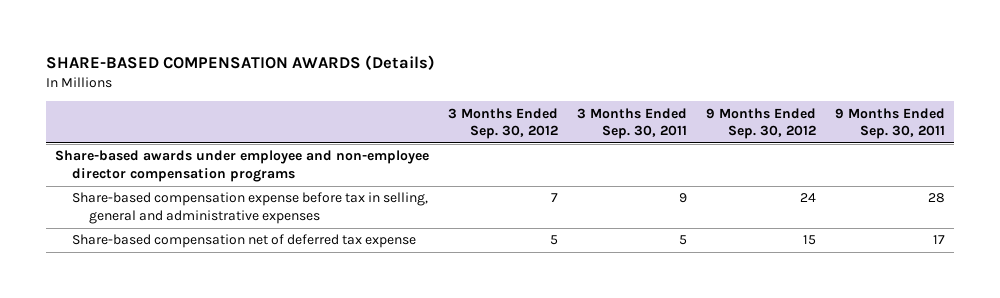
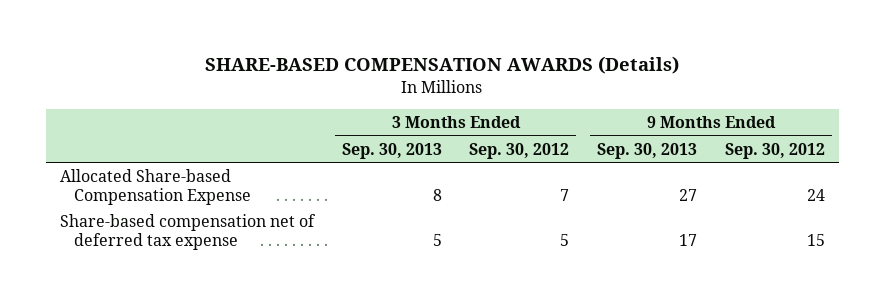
[577,107,688,140] 3 Months Ended Sep. 30, 2011 -> none
[834,107,945,140] 9 Months Ended Sep. 30, 2011 -> none
none -> [341,142,442,159] Sep. 30, 2013
none -> [597,142,698,159] Sep. 30, 2013
[55,150,430,183] Share-based awards under employee and non-employee director compensation programs -> none
[72,192,429,225] Share-based compensation expense before tax in selling, general and administrative expenses -> [60,169,251,205] Allocated Share-based Compensation Expense

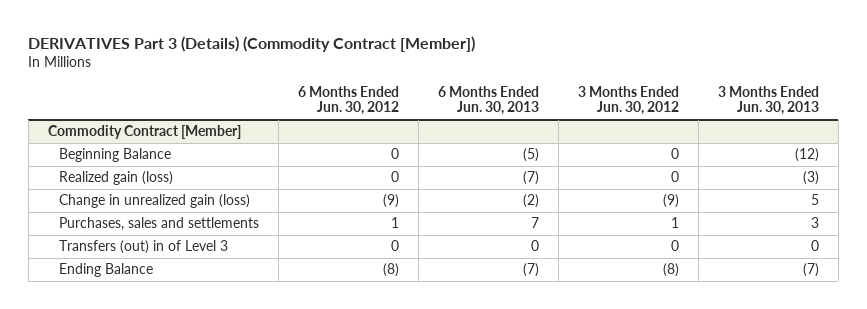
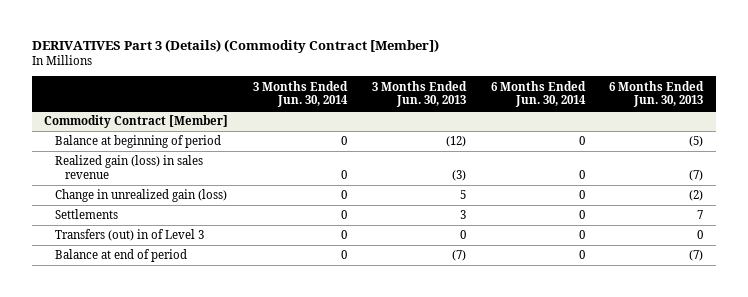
[298,85,400,116] 6 Months Ended Jun. 30, 2012 -> none
[577,85,679,116] 3 Months Ended Jun. 30, 2012 -> none
none -> [253,80,349,108] 3 Months Ended Jun. 30, 2014
none -> [490,80,586,108] 6 Months Ended Jun. 30, 2014
[59,148,172,163] Beginning Balance -> [54,135,221,149] Balance at beginning of period
[59,171,174,186] Realized gain (loss) -> [54,155,203,179] Realized gain (loss) in sales revenue
[59,217,260,232] Purchases, sales and settlements -> [54,209,118,220] Settlements
[59,263,154,278] Ending Balance -> [54,249,187,263] Balance at end of period

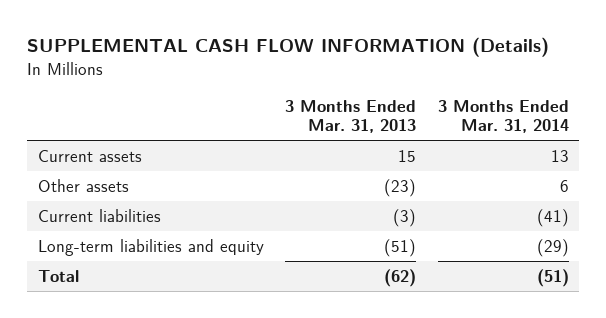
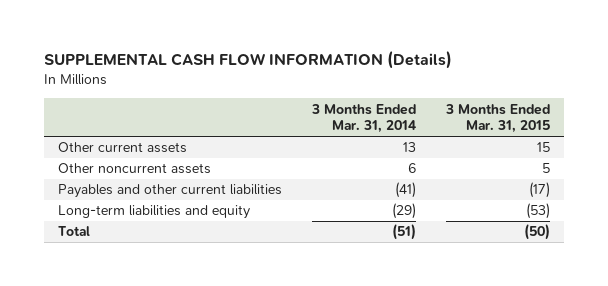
[285,99,417,134] 3 Months Ended Mar. 31, 2013 -> none
none -> [444,103,550,134] 3 Months Ended Mar. 31, 2015
[37,149,142,162] Current assets -> [58,142,188,154] Other current assets
[37,178,129,192] Other assets -> [58,163,212,175] Other noncurrent assets
[37,208,161,222] Current liabilities -> [58,184,283,199] Payables and other current liabilities

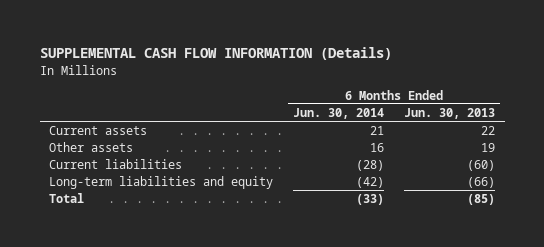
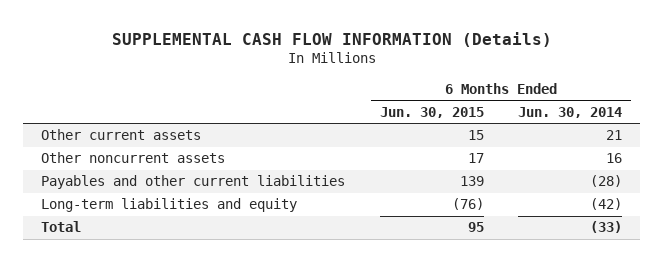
[403,107,495,119] Jun. 30, 2013 -> none
none -> [379,106,484,118] Jun. 30, 2015
[49,125,148,135] Current assets -> [40,129,201,141] Other current assets
[49,141,134,152] Other assets -> [40,152,225,164] Other noncurrent assets
[49,158,183,169] Current liabilities -> [40,175,345,190] Payables and other current liabilities

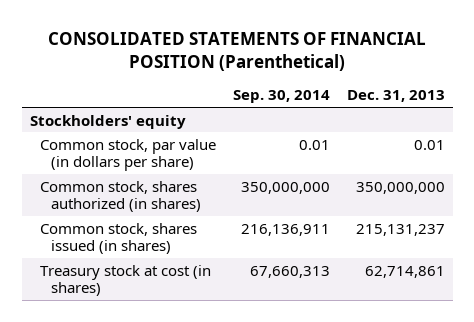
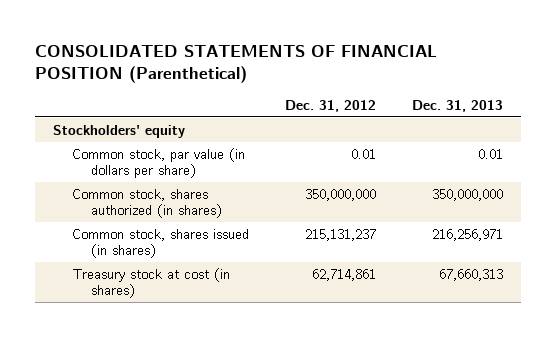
[233,90,331,104] Sep. 30, 2014 -> none
none -> [285,99,377,112] Dec. 31, 2012
[355,223,445,236] 215,131,237 -> [431,228,503,241] 216,256,971
[364,265,445,278] 62,714,861 -> [438,268,503,281] 67,660,313

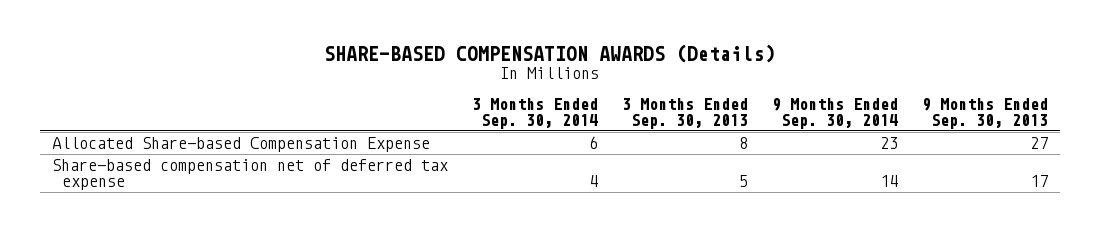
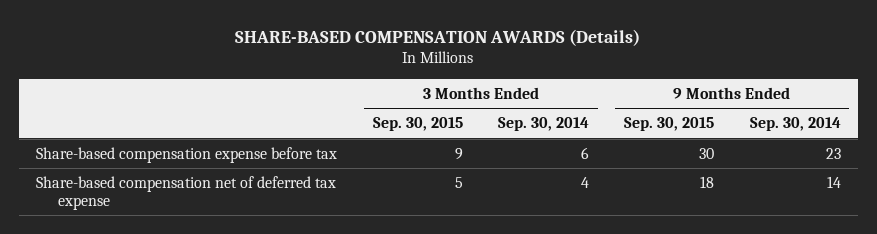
[621,98,748,130] 3 Months Ended Sep. 30, 2013 -> none
[921,98,1048,130] 9 Months Ended Sep. 30, 2013 -> none
none -> [372,117,463,132] Sep. 30, 2015
none -> [624,117,715,132] Sep. 30, 2015
[51,137,430,153] Allocated Share-based Compensation Expense -> [36,146,338,163] Share-based compensation expense before tax

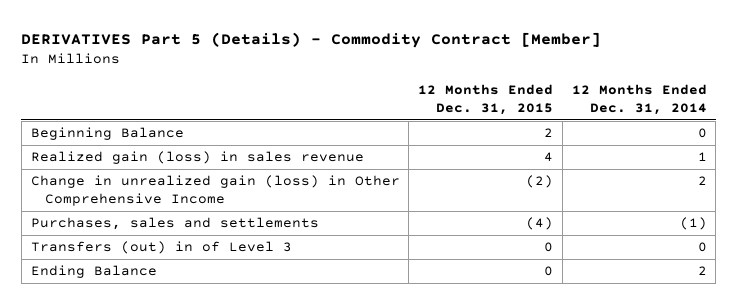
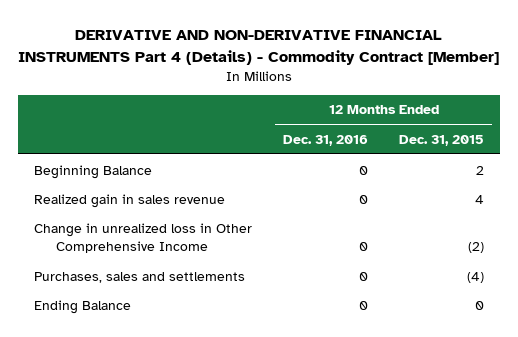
[21,31,602,48] DERIVATIVES Part 5 (Details) - Commodity Contract [Member] -> [17,29,499,65] DERIVATIVE AND NON-DERIVATIVE FINANCIAL INSTRUMENTS Part 4 (Details) - Commodity Contract [Member]
[571,84,707,116] 12 Months Ended Dec. 31, 2014 -> none
none -> [282,134,368,146] Dec. 31, 2016
[30,151,364,165] Realized gain (loss) in sales revenue -> [33,193,225,208] Realized gain in sales revenue
[30,175,400,207] Change in unrealized gain (loss) in Other Comprehensive Income -> [33,222,252,253] Change in unrealized loss in Other Comprehensive Income
[30,241,292,255] Transfers (out) in of Level 3 -> none

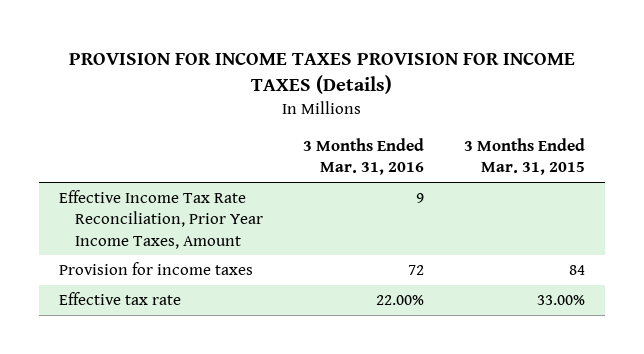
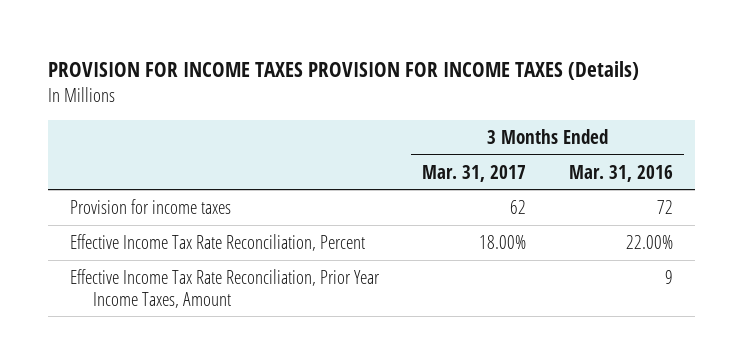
[463,138,585,176] 3 Months Ended Mar. 31, 2015 -> none
none -> [422,164,527,182] Mar. 31, 2017
[58,292,181,306] Effective tax rate -> [69,233,365,251] Effective Income Tax Rate Reconciliation, Percent
[58,190,263,249] Effective Income Tax Rate Reconciliation, Prior Year Income Taxes, Amount -> [69,268,380,308] Effective Income Tax Rate Reconciliation, Prior Year Income Taxes, Amount

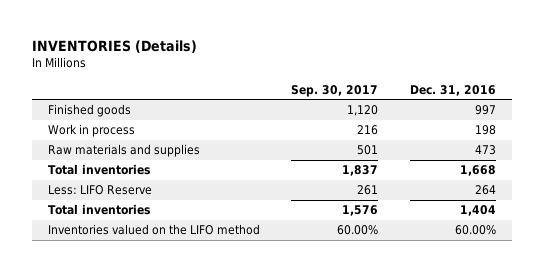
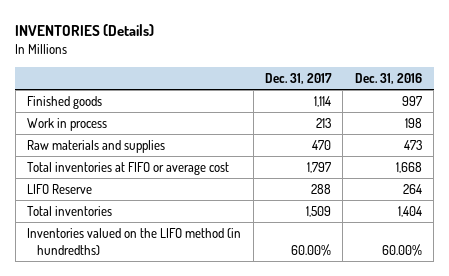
[291,84,379,97] Sep. 30, 2017 -> none
none -> [265,72,333,84] Dec. 31, 2017
[47,164,150,176] Total inventories -> [27,161,230,175] Total inventories at FIFO or average cost
[47,185,152,196] Less: LIFO Reserve -> [27,183,93,194] LIFO Reserve
[47,224,260,236] Inventories valued on the LIFO method -> [27,227,242,255] Inventories valued on the LIFO method (in hundredths)

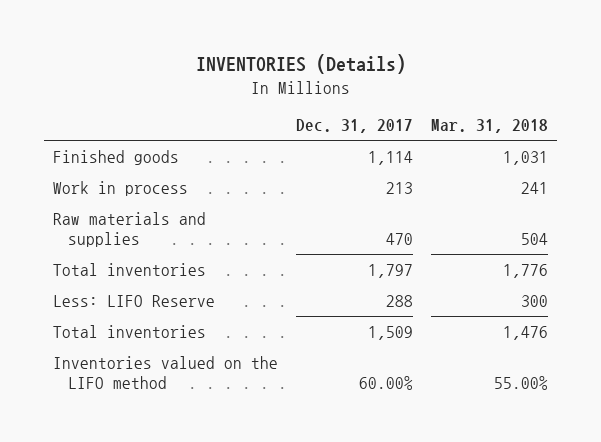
[354,72,422,84] Dec. 31, 2016 -> none
none -> [431,119,549,134] Mar. 31, 2018
[27,161,230,175] Total inventories at FIFO or average cost -> [53,262,207,276] Total inventories
[27,183,93,194] LIFO Reserve -> [53,294,216,307] Less: LIFO Reserve
[27,227,242,255] Inventories valued on the LIFO method (in hundredths) -> [53,355,279,389] Inventories valued on the LIFO method

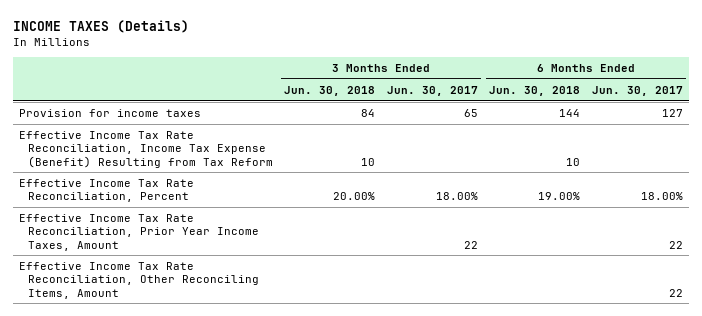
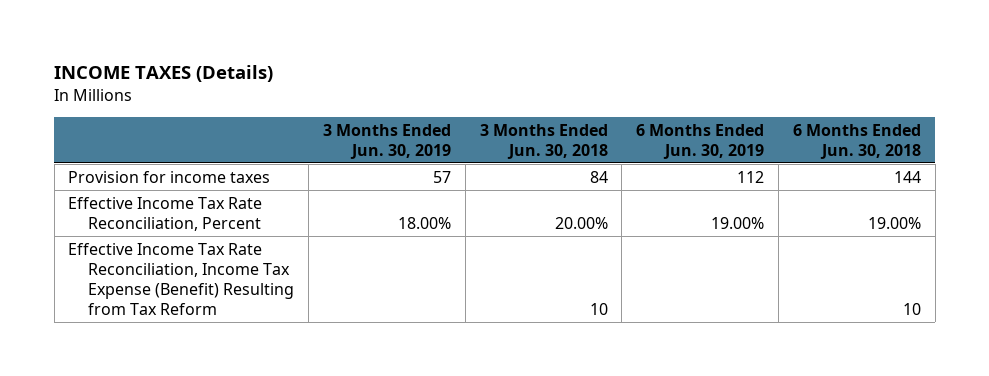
[386,85,478,96] Jun. 30, 2017 -> none
[591,85,683,96] Jun. 30, 2017 -> none
none -> [323,123,452,159] 3 Months Ended Jun. 30, 2019
none -> [636,123,765,159] 6 Months Ended Jun. 30, 2019
[19,214,259,251] Effective Income Tax Rate Reconciliation, Prior Year Income Taxes, Amount -> none
[19,262,259,299] Effective Income Tax Rate Reconciliation, Other Reconciling Items, Amount -> none
[19,131,273,168] Effective Income Tax Rate Reconciliation, Income Tax Expense (Benefit) Resulting from Tax Reform -> [68,242,295,315] Effective Income Tax Rate Reconciliation, Income Tax Expense (Benefit) Resulting from Tax Reform

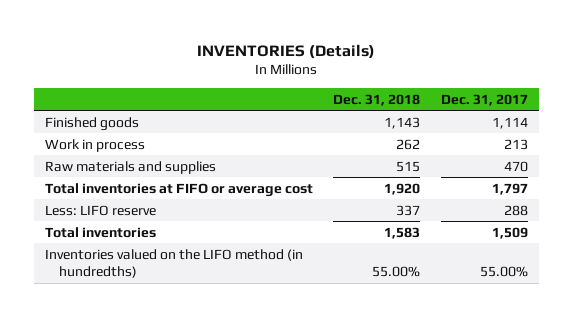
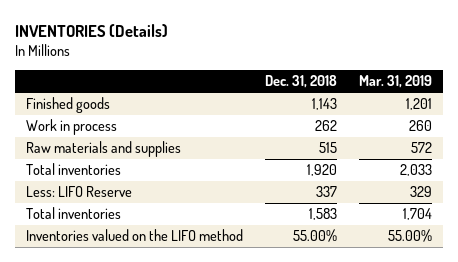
[441,93,529,106] Dec. 31, 2017 -> none
none -> [359,75,433,89] Mar. 31, 2019
[44,182,313,197] Total inventories at FIFO or average cost -> [25,163,121,176] Total inventories
[44,204,156,216] Less: LIFO reserve -> [25,186,132,198] Less: LIFO Reserve
[44,248,303,279] Inventories valued on the LIFO method (in hundredths) -> [25,229,243,242] Inventories valued on the LIFO method

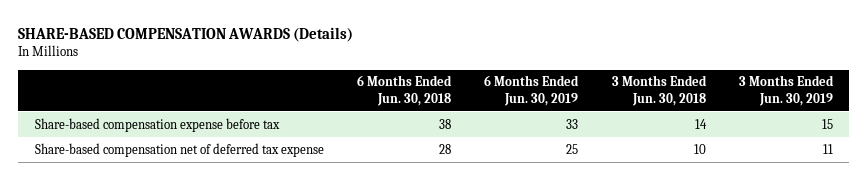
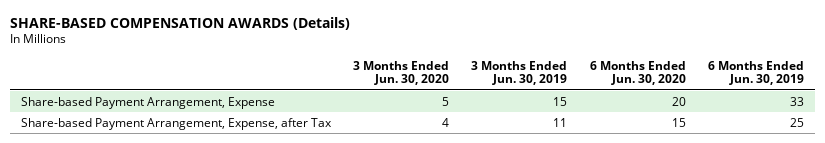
[357,75,453,106] 6 Months Ended Jun. 30, 2018 -> none
[611,75,707,106] 3 Months Ended Jun. 30, 2018 -> none
none -> [353,60,450,86] 3 Months Ended Jun. 30, 2020
none -> [589,60,686,86] 6 Months Ended Jun. 30, 2020
[34,117,280,132] Share-based compensation expense before tax -> [20,96,275,109] Share-based Payment Arrangement, Expense
[34,142,324,157] Share-based compensation net of deferred tax expense -> [20,117,332,130] Share-based Payment Arrangement, Expense, after Tax

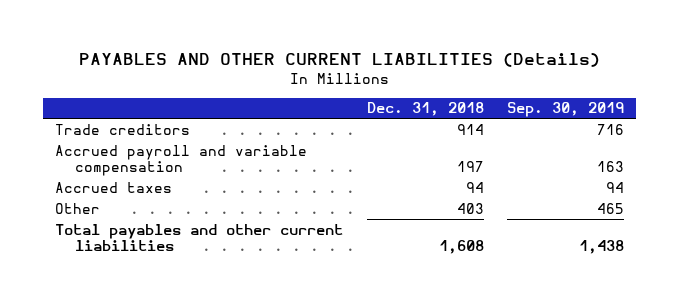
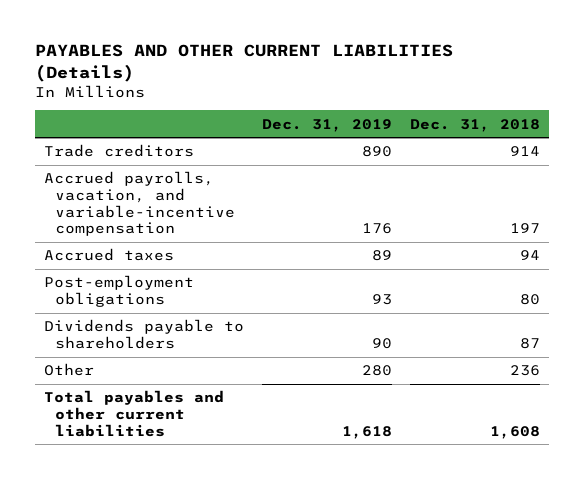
[507,102,625,118] Sep. 30, 2019 -> none
none -> [261,118,392,132] Dec. 31, 2019
[55,144,308,177] Accrued payroll and variable compensation -> [43,171,235,237] Accrued payrolls, vacation, and variable-incentive compensation
none -> [43,275,194,308] Post-employment obligations
none -> [43,319,244,350] Dividends payable to shareholders
[456,202,484,214] 403 -> [509,365,540,377] 236

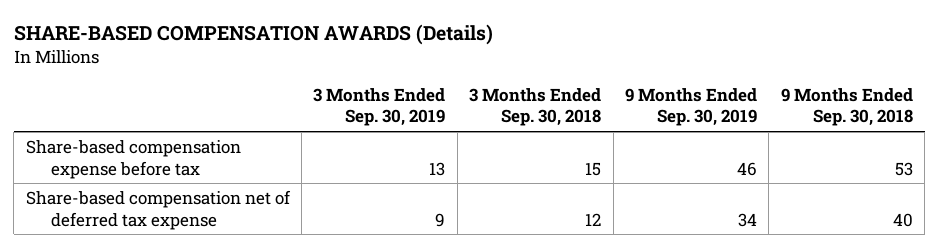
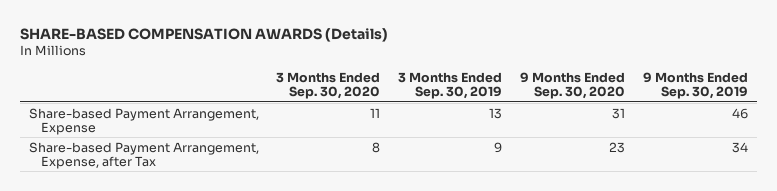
[469,87,602,127] 3 Months Ended Sep. 30, 2018 -> none
[780,87,913,127] 9 Months Ended Sep. 30, 2018 -> none
none -> [276,72,381,100] 3 Months Ended Sep. 30, 2020
none -> [520,72,626,100] 9 Months Ended Sep. 30, 2020
[25,139,241,179] Share-based compensation expense before tax -> [28,107,259,135] Share-based Payment Arrangement, Expense
[25,189,291,230] Share-based compensation net of deferred tax expense -> [28,141,259,169] Share-based Payment Arrangement, Expense, after Tax

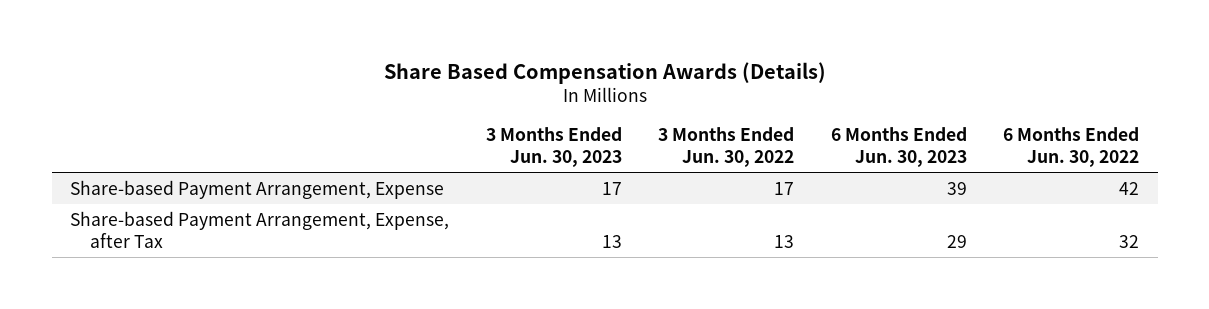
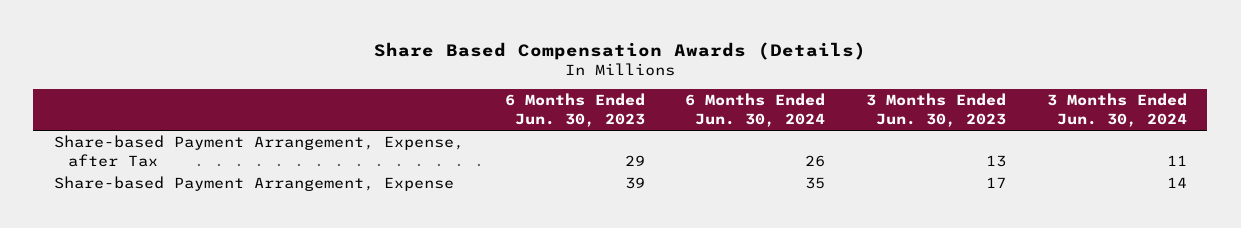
[658,127,795,168] 3 Months Ended Jun. 30, 2022 -> none
[1003,127,1140,168] 6 Months Ended Jun. 30, 2022 -> none
none -> [685,93,826,127] 6 Months Ended Jun. 30, 2024
none -> [1046,93,1187,127] 3 Months Ended Jun. 30, 2024
[69,179,444,199] Share-based Payment Arrangement, Expense -> [53,176,454,192] Share-based Payment Arrangement, Expense

